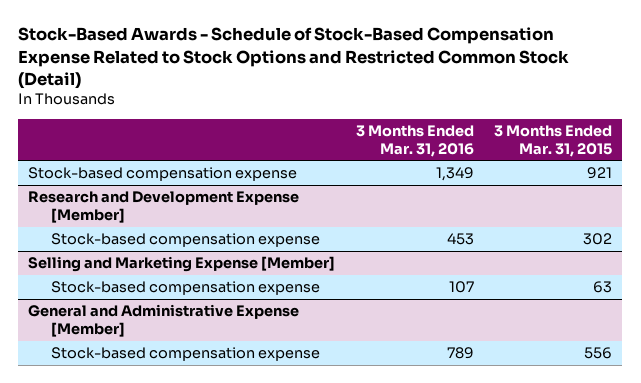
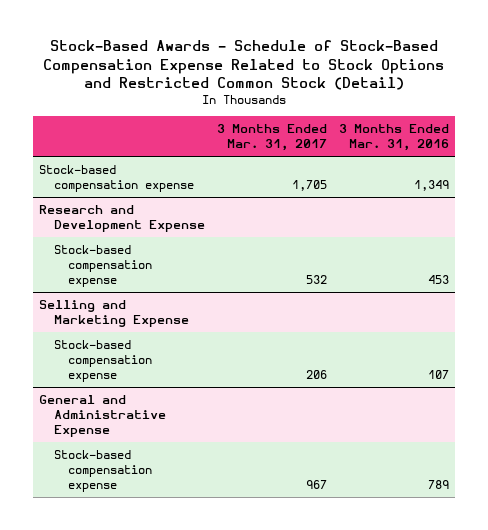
[494,124,613,157] 3 Months Ended Mar. 31, 2015 -> none
none -> [216,124,327,152] 3 Months Ended Mar. 31, 2017
[28,191,300,224] Research and Development Expense [Member] -> [38,204,205,232] Research and Development Expense
[28,256,336,273] Selling and Marketing Expense [Member] -> [38,299,189,327] Selling and Marketing Expense
[28,304,300,338] General and Administrative Expense [Member] -> [38,394,166,437] General and Administrative Expense

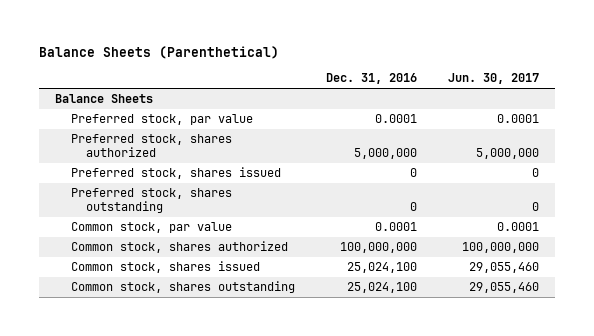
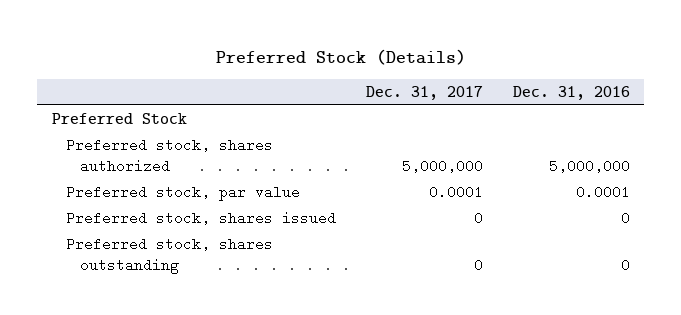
[39,45,280,59] Balance Sheets (Parenthetical) -> [215,48,466,65] Preferred Stock (Details)
[448,73,540,85] Jun. 30, 2017 -> none
none -> [365,86,483,101] Dec. 31, 2017
[54,94,153,104] Balance Sheets -> none
none -> [51,112,187,124] Preferred Stock
[70,114,253,126] Preferred stock, par value -> [65,184,300,201] Preferred stock, par value
[70,222,232,234] Common stock, par value -> none
[70,241,288,254] Common stock, shares authorized -> none
[70,261,260,274] Common stock, shares issued -> none
[70,281,295,294] Common stock, shares outstanding -> none

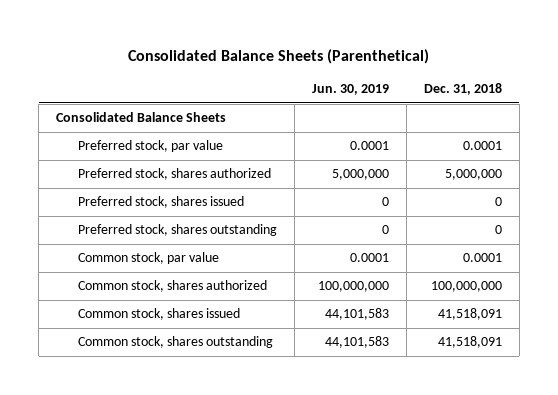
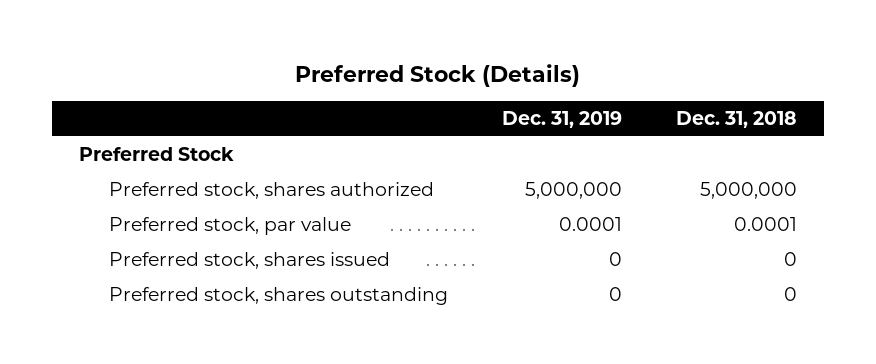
[128,48,430,64] Consolidated Balance Sheets (Parenthetical) -> [294,63,580,87] Preferred Stock (Details)
[312,84,390,96] Jun. 30, 2019 -> none
none -> [502,111,623,129] Dec. 31, 2019
[56,112,227,123] Consolidated Balance Sheets -> none
none -> [78,147,234,162] Preferred Stock
[78,140,224,153] Preferred stock, par value -> [109,217,352,236] Preferred stock, par value
[78,252,220,265] Common stock, par value -> none
[78,280,268,293] Common stock, shares authorized -> none
[78,308,241,321] Common stock, shares issued -> none
[78,336,274,349] Common stock, shares outstanding -> none

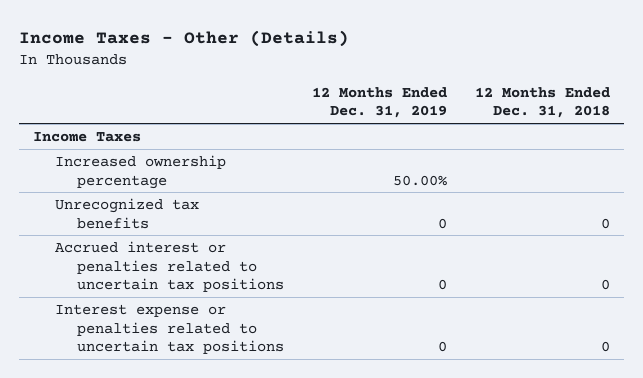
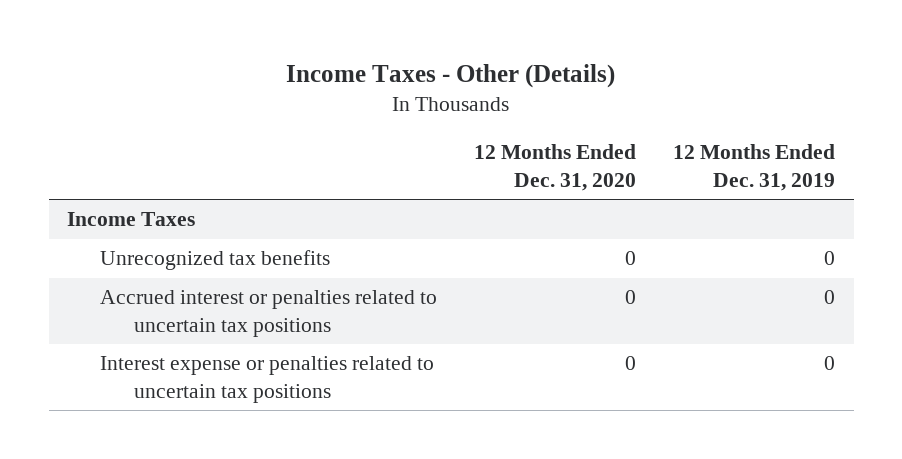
[475,86,611,119] 12 Months Ended Dec. 31, 2018 -> none
none -> [474,144,637,191] 12 Months Ended Dec. 31, 2020
[54,154,226,189] Increased ownership percentage -> none

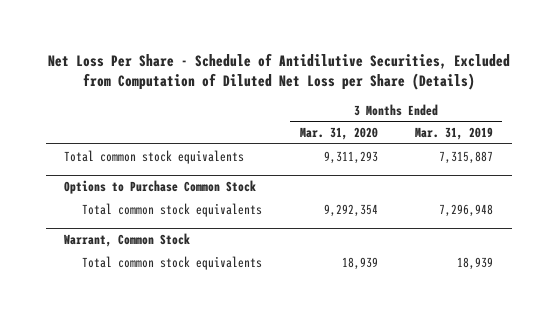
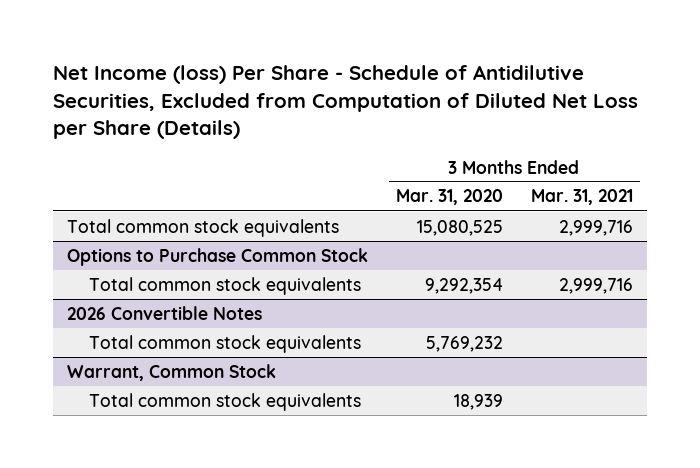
[47,52,510,90] Net Loss Per Share - Schedule of Antidilutive Securities, Excluded from Computation of Diluted Net Loss per Share (Details) -> [52,65,638,140] Net Income (loss) Per Share - Schedule of Antidilutive Securities, Excluded from Computation of Diluted Net Loss per Share (Details)
[414,127,493,141] Mar. 31, 2019 -> none
none -> [530,189,633,206] Mar. 31, 2021
[323,150,378,164] 9,311,293 -> [416,219,503,236] 15,080,525
none -> [66,305,262,320] 2026 Convertible Notes
none -> [89,334,362,353] Total common stock equivalents

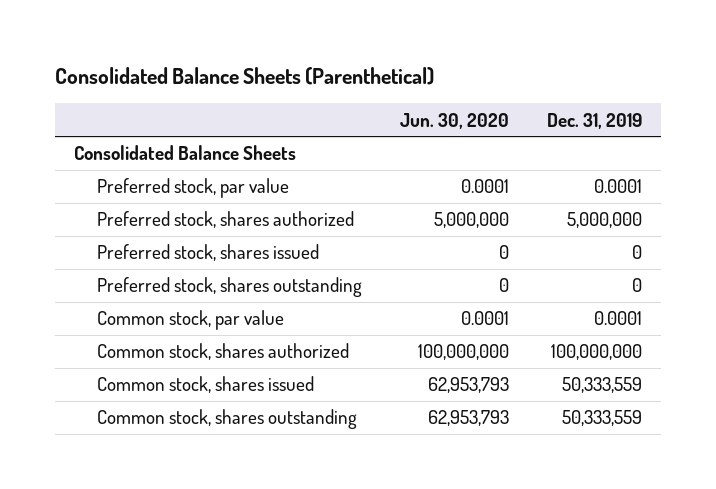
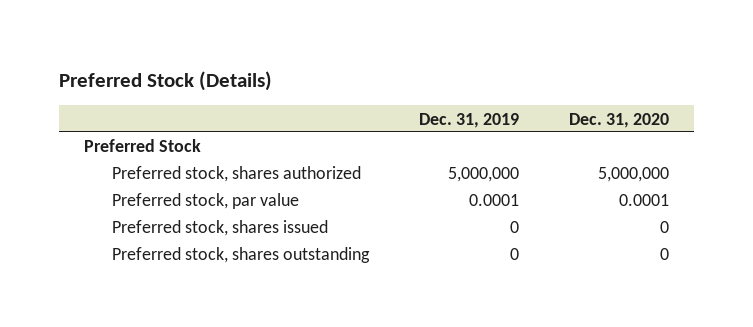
[55,67,435,86] Consolidated Balance Sheets (Parenthetical) -> [59,71,273,92] Preferred Stock (Details)
[399,112,509,129] Jun. 30, 2020 -> none
none -> [568,112,669,128] Dec. 31, 2020
[74,145,297,161] Consolidated Balance Sheets -> none
none -> [84,139,202,153] Preferred Stock
[96,178,289,199] Preferred stock, par value -> [112,193,300,210] Preferred stock, par value
[96,310,284,331] Common stock, par value -> none
[96,343,349,361] Common stock, shares authorized -> none
[96,376,314,394] Common stock, shares issued -> none
[96,409,357,430] Common stock, shares outstanding -> none

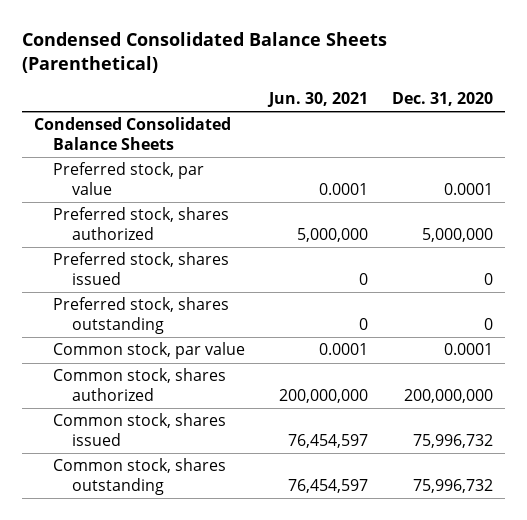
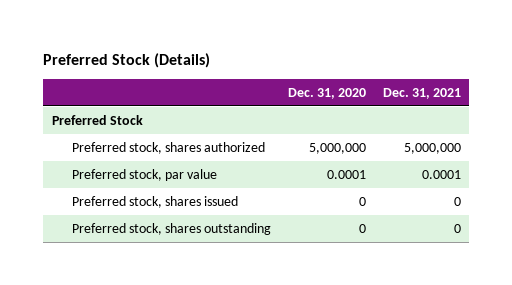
[22,32,388,74] Condensed Consolidated Balance Sheets (Parenthetical) -> [43,52,211,68] Preferred Stock (Details)
[266,91,368,107] Jun. 30, 2021 -> none
none -> [382,87,461,99] Dec. 31, 2021
[34,117,232,150] Condensed Consolidated Balance Sheets -> none
none -> [51,114,143,125] Preferred Stock
[53,162,205,195] Preferred stock, par value -> [72,168,218,181] Preferred stock, par value
[53,342,246,360] Common stock, par value -> none
[53,368,227,401] Common stock, shares authorized -> none
[53,413,227,446] Common stock, shares issued -> none
[53,458,227,495] Common stock, shares outstanding -> none

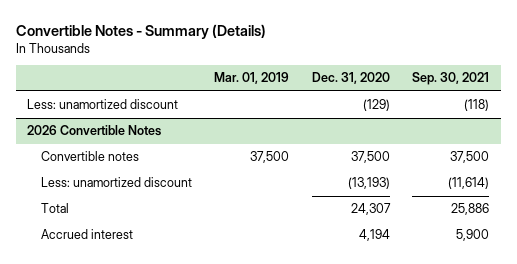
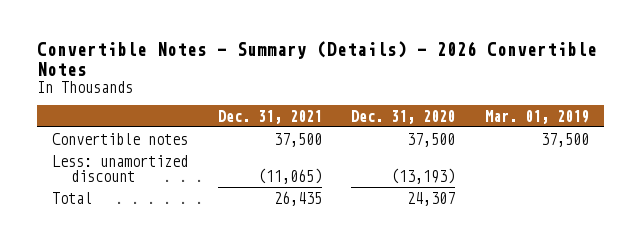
[16,23,267,39] Convertible Notes - Summary (Details) -> [36,41,597,76] Convertible Notes - Summary (Details) - 2026 Convertible Notes
[412,72,490,86] Sep. 30, 2021 -> none
none -> [217,109,322,124] Dec. 31, 2021
[27,99,179,110] Less: unamortized discount -> none
[27,125,162,137] 2026 Convertible Notes -> none
[40,229,133,240] Accrued interest -> none

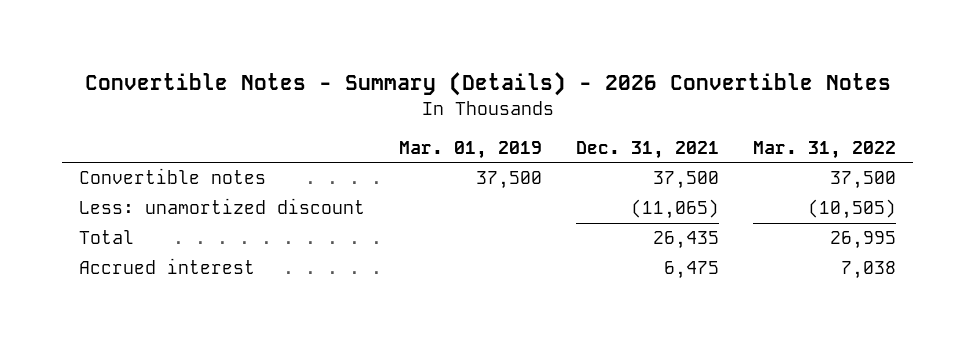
[351,109,456,124] Dec. 31, 2020 -> none
none -> [752,140,896,159] Mar. 31, 2022
none -> [79,258,256,275] Accrued interest

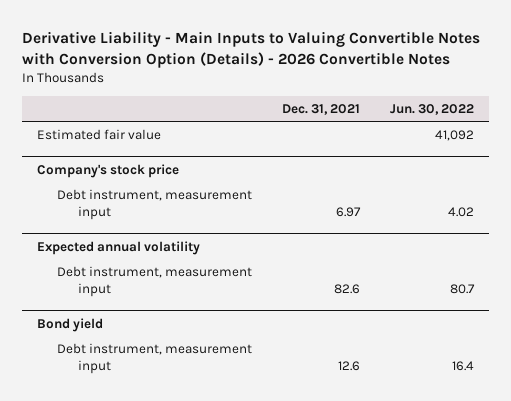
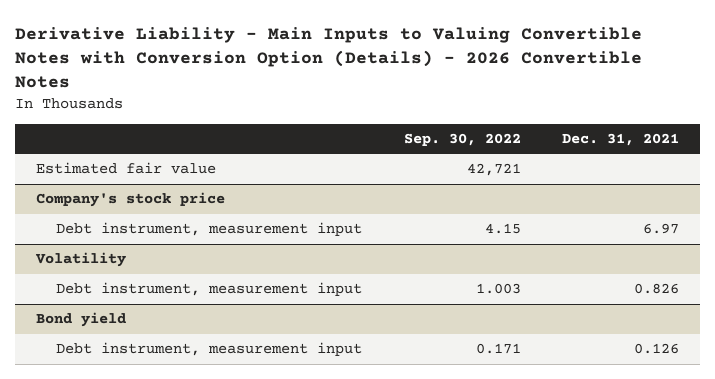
[390,103,475,115] Jun. 30, 2022 -> none
none -> [403,132,521,146] Sep. 30, 2022
[37,240,201,255] Expected annual volatility -> [34,252,126,268] Volatility
[334,284,361,295] 82.6 -> [634,283,680,295] 0.826
[338,361,361,372] 12.6 -> [634,343,680,355] 0.126

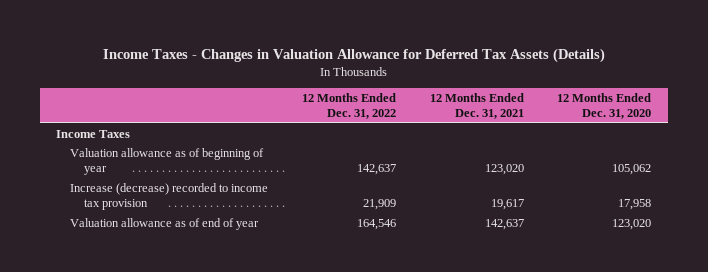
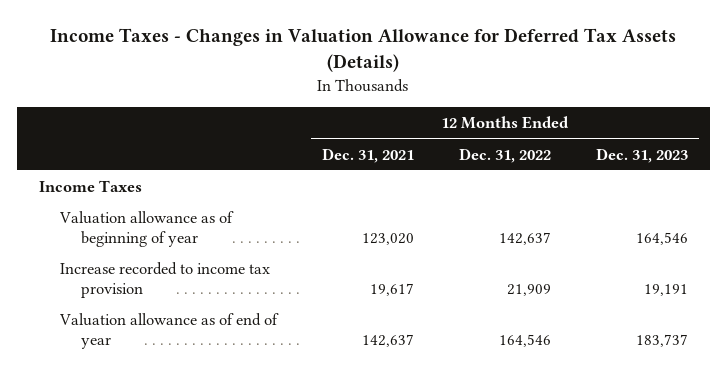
[557,92,652,120] 12 Months Ended Dec. 31, 2020 -> none
none -> [595,147,688,163] Dec. 31, 2023
[70,182,269,210] Increase (decrease) recorded to income tax provision -> [60,262,271,299] Increase recorded to income tax provision

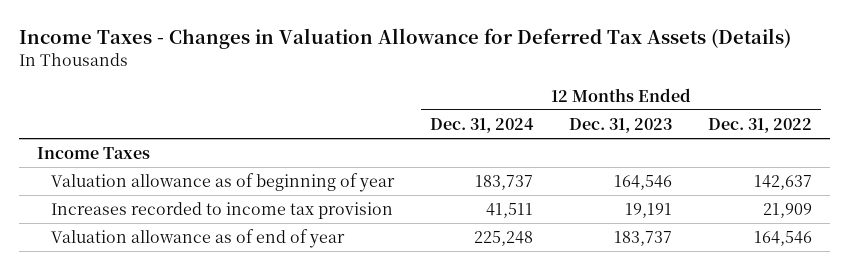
[322,147,415,163] Dec. 31, 2021 -> none
none -> [429,117,534,133] Dec. 31, 2024
[60,262,271,299] Increase recorded to income tax provision -> [50,202,393,220] Increases recorded to income tax provision

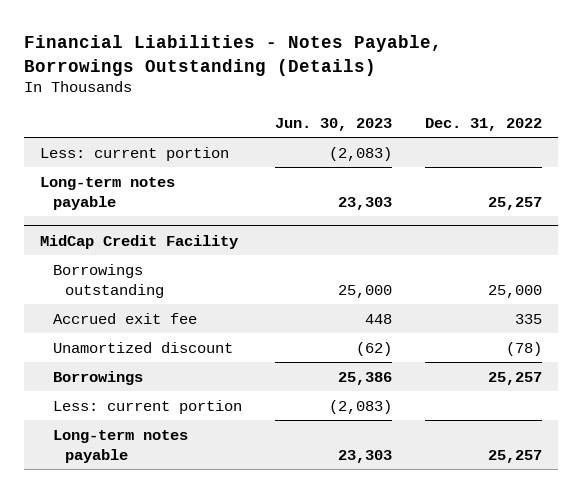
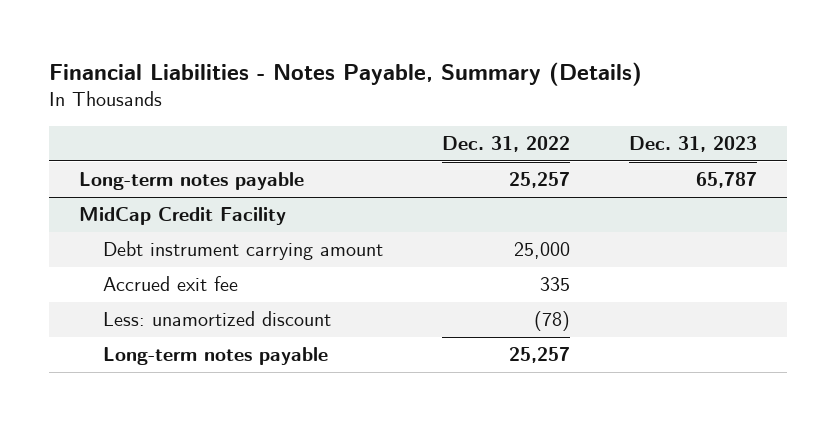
[23,34,442,76] Financial Liabilities - Notes Payable, Borrowings Outstanding (Details) -> [49,61,643,86] Financial Liabilities - Notes Payable, Summary (Details)
[274,117,392,131] Jun. 30, 2023 -> none
none -> [629,136,758,153] Dec. 31, 2023
[40,146,230,161] Less: current portion -> none
[52,263,165,298] Borrowings outstanding -> [103,241,384,261] Debt instrument carrying amount
[52,370,143,385] Borrowings -> none
[52,399,242,414] Less: current portion -> none
[52,341,233,353] Unamortized discount -> [103,311,332,327] Less: unamortized discount

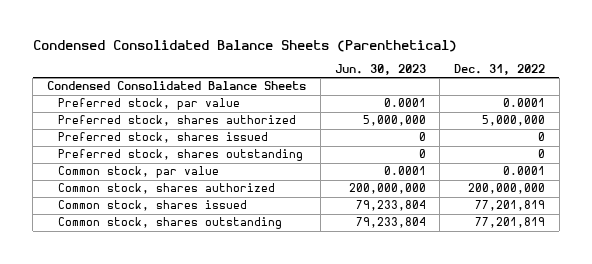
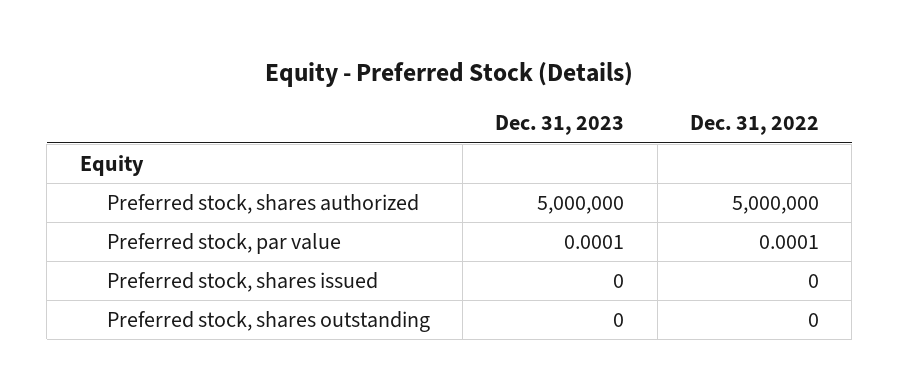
[32,39,457,52] Condensed Consolidated Balance Sheets (Parenthetical) -> [265,62,634,88] Equity - Preferred Stock (Details)
[334,64,426,76] Jun. 30, 2023 -> none
none -> [495,115,625,136] Dec. 31, 2023
[47,81,307,91] Condensed Consolidated Balance Sheets -> none
none -> [79,154,144,176] Equity
[58,98,241,111] Preferred stock, par value -> [106,232,341,254] Preferred stock, par value
[58,166,220,179] Common stock, par value -> none
[58,183,276,195] Common stock, shares authorized -> none
[58,200,248,212] Common stock, shares issued -> none
[58,217,283,230] Common stock, shares outstanding -> none

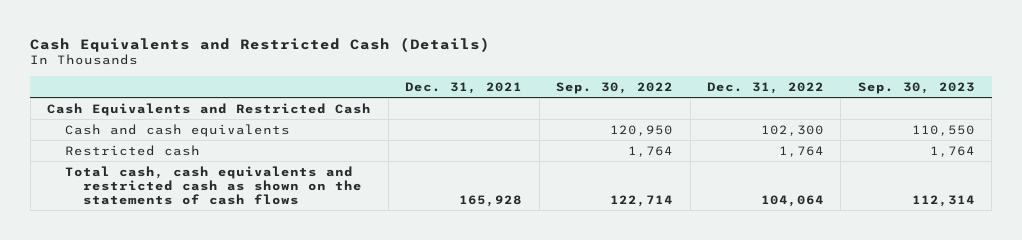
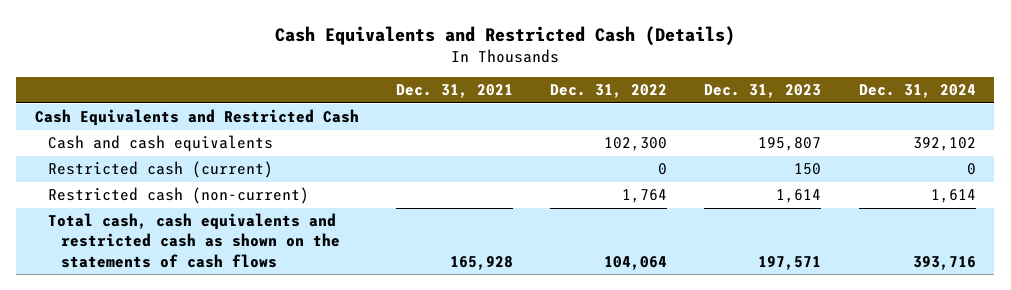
[556,81,674,94] Sep. 30, 2022 -> none
[857,81,975,94] Sep. 30, 2023 -> none
none -> [704,84,822,99] Dec. 31, 2023
none -> [858,84,976,99] Dec. 31, 2024
none -> [48,161,274,179] Restricted cash (current)
[65,144,201,156] Restricted cash -> [48,187,310,205] Restricted cash (non-current)

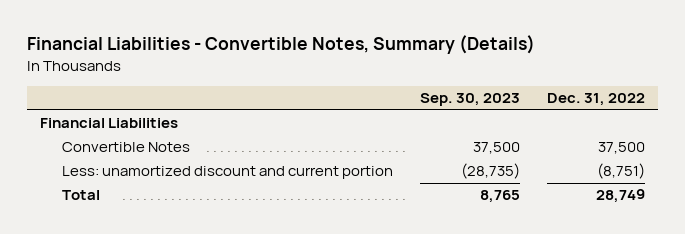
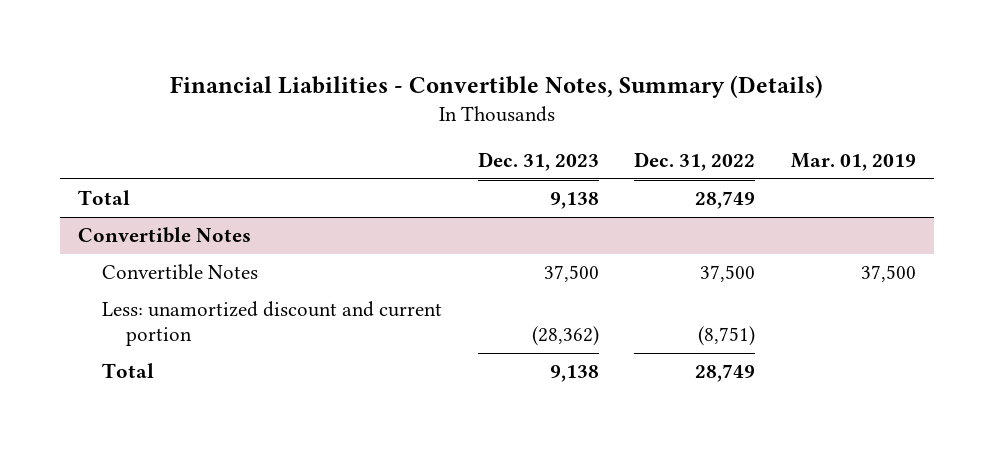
[419,93,520,107] Sep. 30, 2023 -> none
none -> [477,152,599,172] Dec. 31, 2023
none -> [790,153,916,172] Mar. 01, 2019
[40,118,179,129] Financial Liabilities -> none
none -> [78,190,131,206] Total
none -> [78,227,252,244] Convertible Notes

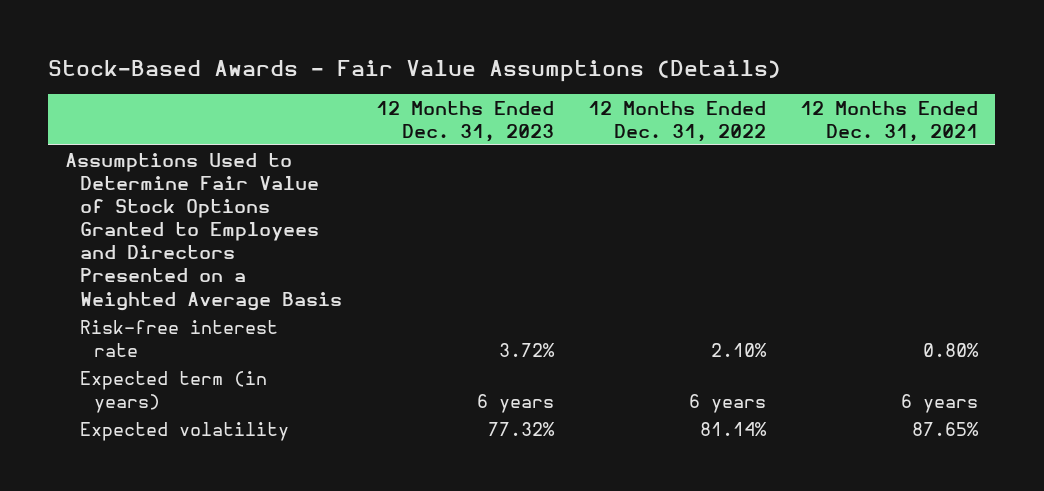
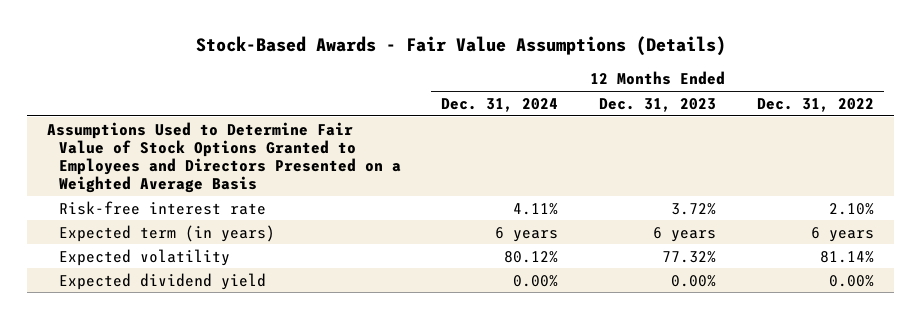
[800,100,979,142] 12 Months Ended Dec. 31, 2021 -> none
none -> [441,97,559,112] Dec. 31, 2024
none -> [58,272,266,290] Expected dividend yield

